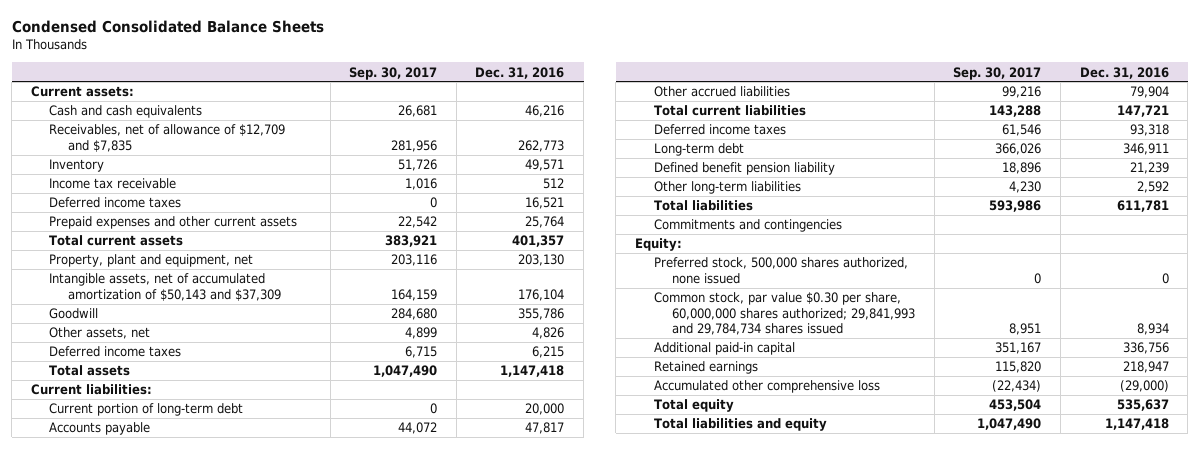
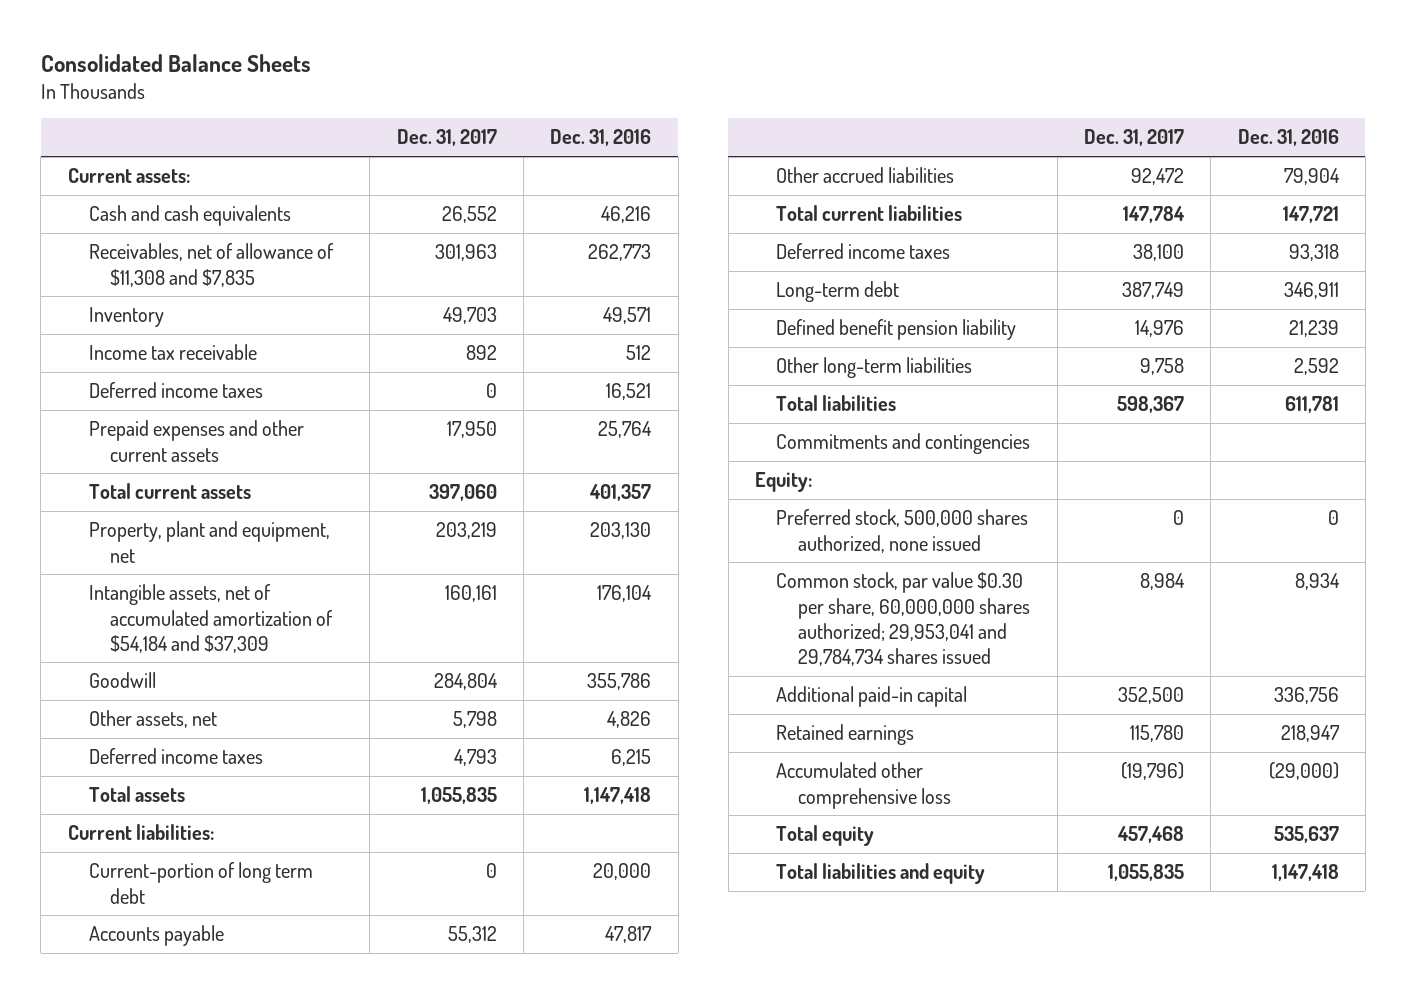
[11,19,324,33] Condensed Consolidated Balance Sheets -> [40,53,311,72] Consolidated Balance Sheets
[349,66,438,80] Sep. 30, 2017 -> none
none -> [396,129,497,147] Dec. 31, 2017
[49,124,286,152] Receivables, net of allowance of $12,709 and $7,835 -> [89,243,335,287] Receivables, net of allowance of $11,308 and $7,835
[49,273,281,301] Intangible assets, net of accumulated amortization of $50,143 and $37,309 -> [89,584,334,653] Intangible assets, net of accumulated amortization of $54,184 and $37,309
[49,403,244,417] Current portion of long-term debt -> [89,862,314,904] Current-portion of long term debt
[653,292,916,336] Common stock, par value $0.30 per share, 60,000,000 shares authorized; 29,841,993 and 29,784,734 shares issued -> [776,572,1030,667] Common stock, par value $0.30 per share, 60,000,000 shares authorized; 29,953,041 and 29,784,734 shares issued

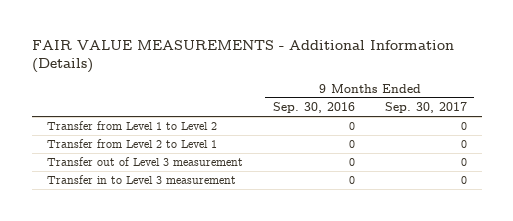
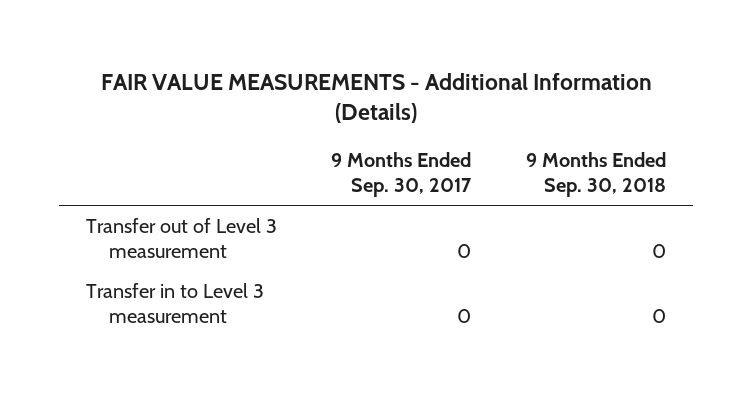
[272,102,355,114] Sep. 30, 2016 -> none
none -> [525,152,666,198] 9 Months Ended Sep. 30, 2018
[46,121,217,131] Transfer from Level 1 to Level 2 -> none
[46,139,217,149] Transfer from Level 2 to Level 1 -> none

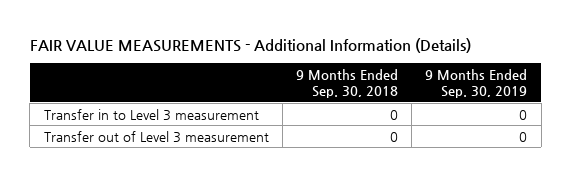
[331,152,473,198] 9 Months Ended Sep. 30, 2017 -> none
none -> [425,68,528,99] 9 Months Ended Sep. 30, 2019
[86,217,278,259] Transfer out of Level 3 measurement -> [43,130,269,143] Transfer out of Level 3 measurement

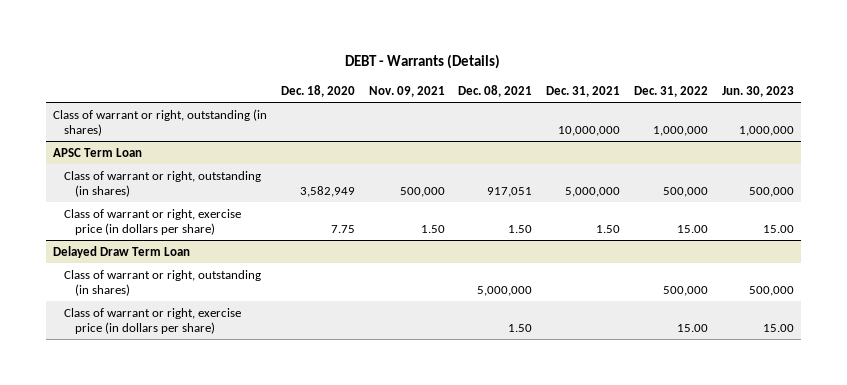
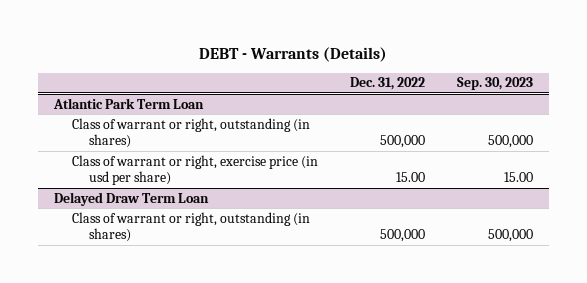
[280,85,355,98] Dec. 18, 2020 -> none
[368,86,445,98] Nov. 09, 2021 -> none
[458,85,533,98] Dec. 08, 2021 -> none
[546,86,621,98] Dec. 31, 2021 -> none
[722,86,795,98] Jun. 30, 2023 -> none
none -> [456,77,533,91] Sep. 30, 2023
[52,108,267,137] Class of warrant or right, outstanding (in shares) -> none
[52,147,142,157] APSC Term Loan -> [53,97,205,109] Atlantic Park Term Loan
[64,208,242,236] Class of warrant or right, exercise price (in dollars per share) -> [71,154,318,186] Class of warrant or right, exercise price (in usd per share)
[64,307,242,335] Class of warrant or right, exercise price (in dollars per share) -> none

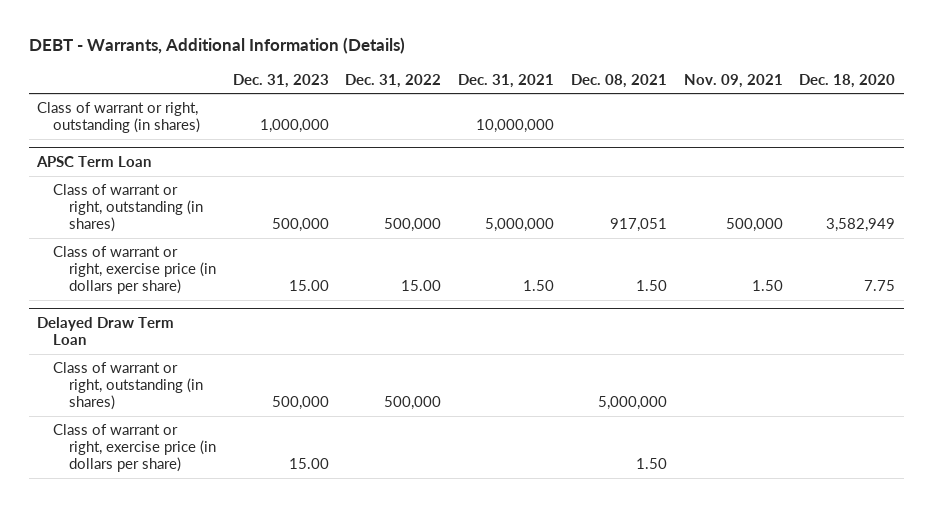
[199,47,388,63] DEBT - Warrants (Details) -> [29,37,406,55] DEBT - Warrants, Additional Information (Details)
[456,77,533,91] Sep. 30, 2023 -> none
none -> [232,73,329,88] Dec. 31, 2023
none -> [458,73,555,88] Dec. 31, 2021
none -> [570,73,667,88] Dec. 08, 2021
none -> [683,73,783,88] Nov. 09, 2021
none -> [799,73,896,88] Dec. 18, 2020
none -> [37,102,201,134] Class of warrant or right, outstanding (in shares)
[53,97,205,109] Atlantic Park Term Loan -> [36,155,152,167] APSC Term Loan
[71,154,318,186] Class of warrant or right, exercise price (in usd per share) -> [53,246,217,295] Class of warrant or right, exercise price (in dollars per share)
none -> [53,424,217,473] Class of warrant or right, exercise price (in dollars per share)

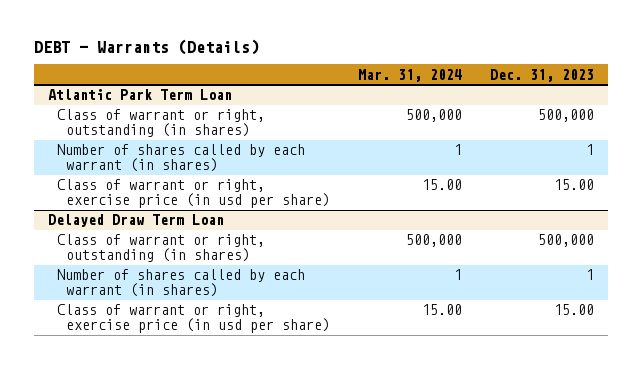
[29,37,406,55] DEBT - Warrants, Additional Information (Details) -> [34,38,260,55] DEBT - Warrants (Details)
[345,73,442,88] Dec. 31, 2022 -> none
[458,73,555,88] Dec. 31, 2021 -> none
[570,73,667,88] Dec. 08, 2021 -> none
[683,73,783,88] Nov. 09, 2021 -> none
[799,73,896,88] Dec. 18, 2020 -> none
none -> [358,68,463,82] Mar. 31, 2024
[37,102,201,134] Class of warrant or right, outstanding (in shares) -> none
[36,155,152,167] APSC Term Loan -> [48,89,233,101] Atlantic Park Term Loan
none -> [57,144,306,173] Number of shares called by each warrant (in shares)
[53,246,217,295] Class of warrant or right, exercise price (in dollars per share) -> [57,179,331,209] Class of warrant or right, exercise price (in usd per share)
none -> [57,269,306,298] Number of shares called by each warrant (in shares)
[53,424,217,473] Class of warrant or right, exercise price (in dollars per share) -> [57,304,331,334] Class of warrant or right, exercise price (in usd per share)

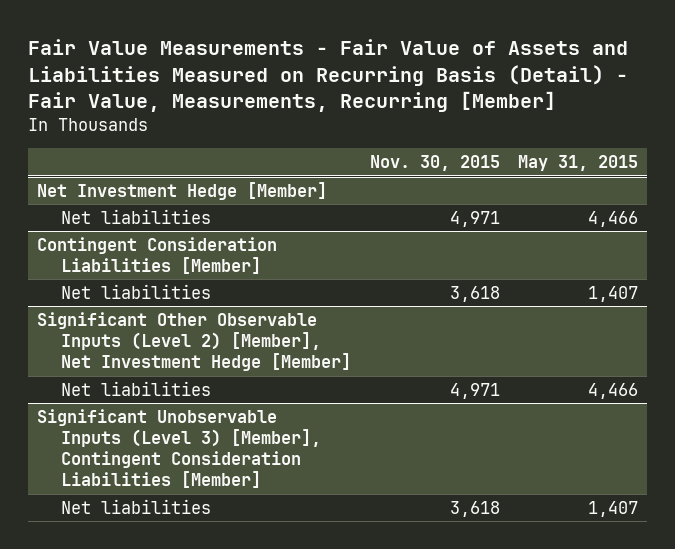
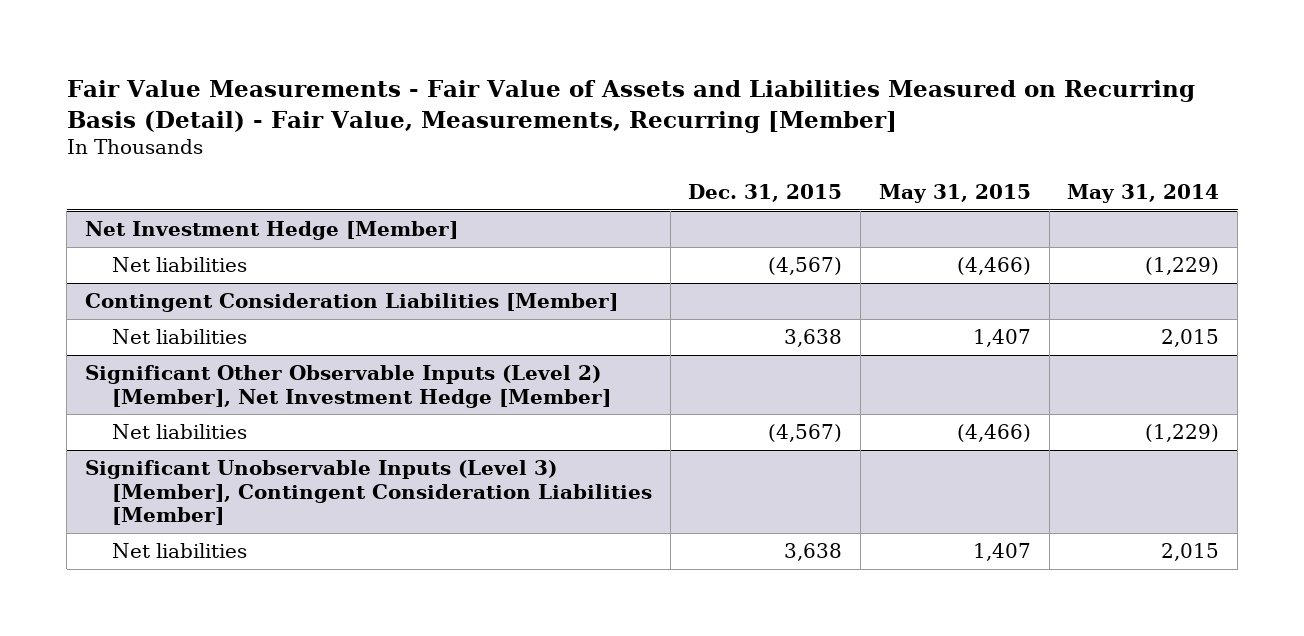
[369,155,500,172] Nov. 30, 2015 -> none
none -> [688,183,843,202] Dec. 31, 2015
none -> [1067,183,1220,203] May 31, 2014
[587,210,638,227] 4,466 -> [956,257,1031,276] (4,466)
[587,382,638,399] 4,466 -> [956,424,1031,443] (4,466)

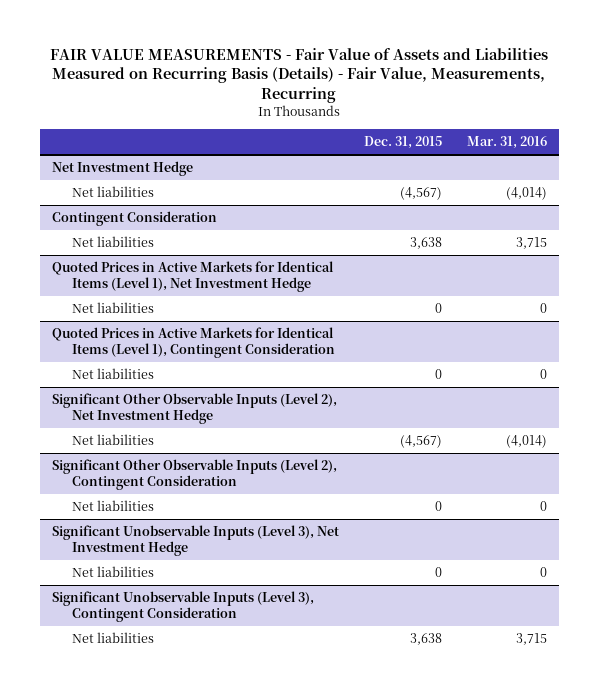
[66,80,1195,133] Fair Value Measurements - Fair Value of Assets and Liabilities Measured on Recurring Basis (Detail) - Fair Value, Measurements, Recurring [Member] -> [50,47,549,104] FAIR VALUE MEASUREMENTS - Fair Value of Assets and Liabilities Measured on Recurring Basis (Details) - Fair Value, Measurements, Recurring
[878,183,1031,203] May 31, 2015 -> none
[1067,183,1220,203] May 31, 2014 -> none
none -> [466,136,547,150] Mar. 31, 2016
[84,221,458,241] Net Investment Hedge [Member] -> [52,161,194,177] Net Investment Hedge
[84,293,618,313] Contingent Consideration Liabilities [Member] -> [52,211,218,227] Contingent Consideration
none -> [52,261,335,293] Quoted Prices in Active Markets for Identical Items (Level 1), Net Investment Hedge
none -> [71,302,154,314] Net liabilities
none -> [52,327,335,359] Quoted Prices in Active Markets for Identical Items (Level 1), Contingent Consideration
none -> [71,368,154,380] Net liabilities
[84,365,611,408] Significant Other Observable Inputs (Level 2) [Member], Net Investment Hedge [Member] -> [52,393,338,425] Significant Other Observable Inputs (Level 2), Net Investment Hedge
none -> [52,459,338,491] Significant Other Observable Inputs (Level 2), Contingent Consideration
none -> [71,500,154,512] Net liabilities
none -> [52,525,340,557] Significant Unobservable Inputs (Level 3), Net Investment Hedge
none -> [71,566,154,578] Net liabilities
[84,460,652,525] Significant Unobservable Inputs (Level 3) [Member], Contingent Consideration Liabilities [Member] -> [52,591,315,623] Significant Unobservable Inputs (Level 3), Contingent Consideration

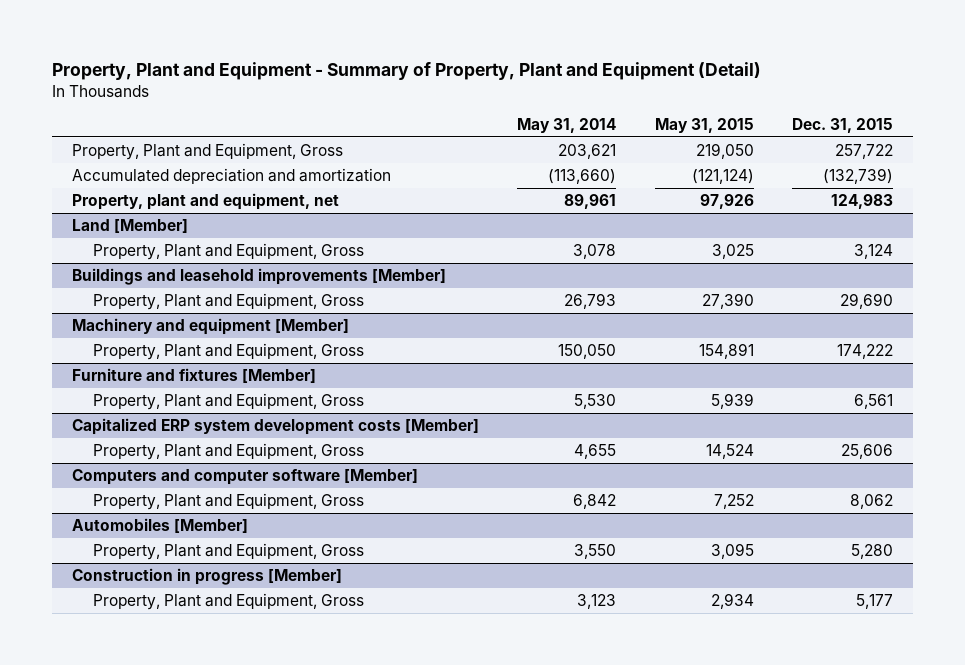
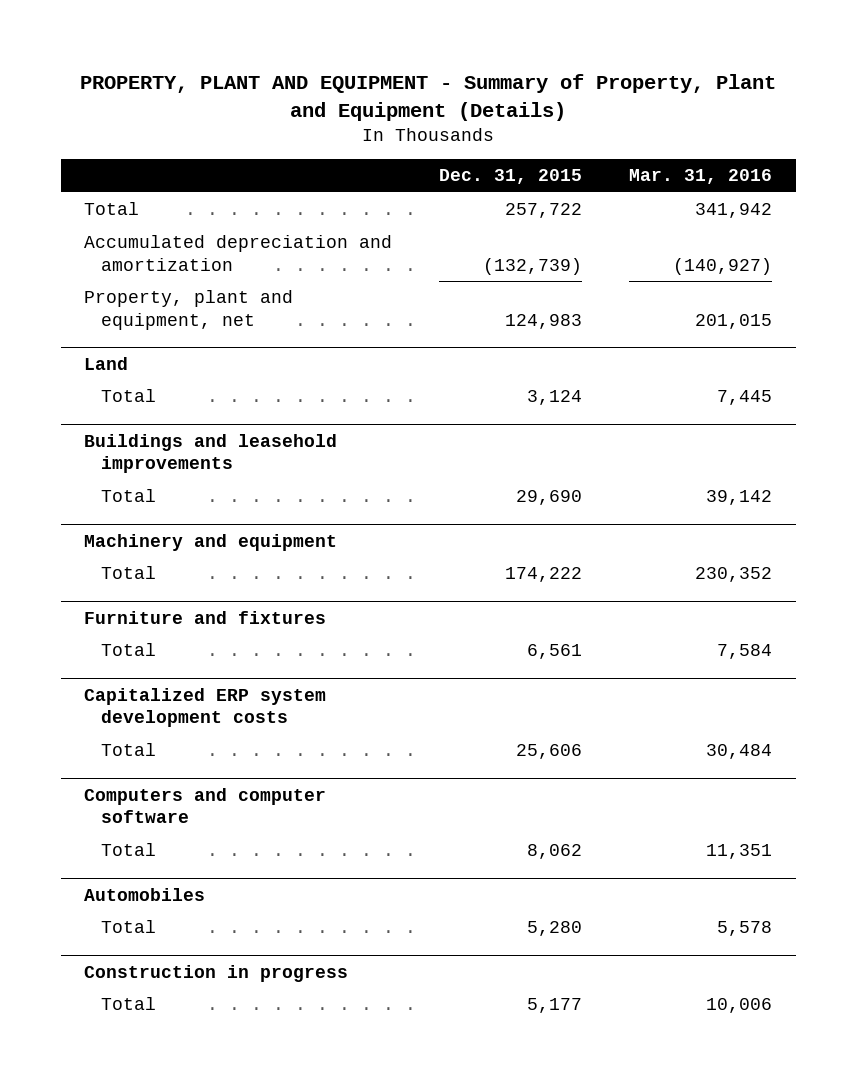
[52,62,762,81] Property, Plant and Equipment - Summary of Property, Plant and Equipment (Detail) -> [80,73,777,121] PROPERTY, PLANT AND EQUIPMENT - Summary of Property, Plant and Equipment (Details)
[517,118,617,134] May 31, 2014 -> none
[654,118,754,134] May 31, 2015 -> none
none -> [629,169,773,185] Mar. 31, 2016
[71,142,343,160] Property, Plant and Equipment, Gross -> [84,202,140,216] Total
[71,218,188,233] Land [Member] -> [84,356,129,370] Land
[93,242,365,260] Property, Plant and Equipment, Gross -> [101,389,157,403] Total
[71,267,446,285] Buildings and leasehold improvements [Member] -> [84,433,338,474] Buildings and leasehold improvements
[93,292,365,310] Property, Plant and Equipment, Gross -> [101,489,157,503] Total
[71,317,349,335] Machinery and equipment [Member] -> [84,533,338,551] Machinery and equipment
[93,342,365,360] Property, Plant and Equipment, Gross -> [101,566,157,580] Total
[71,367,316,383] Furniture and fixtures [Member] -> [84,610,327,624] Furniture and fixtures
[93,392,365,410] Property, Plant and Equipment, Gross -> [101,643,157,657] Total
[71,417,479,435] Capitalized ERP system development costs [Member] -> [84,687,327,728] Capitalized ERP system development costs
[93,442,365,460] Property, Plant and Equipment, Gross -> [101,743,157,757] Total
[71,468,418,485] Computers and computer software [Member] -> [84,787,327,824] Computers and computer software
[93,492,365,510] Property, Plant and Equipment, Gross -> [101,843,157,857] Total
[71,517,248,533] Automobiles [Member] -> [84,887,206,901] Automobiles
[93,542,365,560] Property, Plant and Equipment, Gross -> [101,920,157,934] Total
[71,567,342,585] Construction in progress [Member] -> [84,964,349,982] Construction in progress
[93,592,365,610] Property, Plant and Equipment, Gross -> [101,997,157,1011] Total

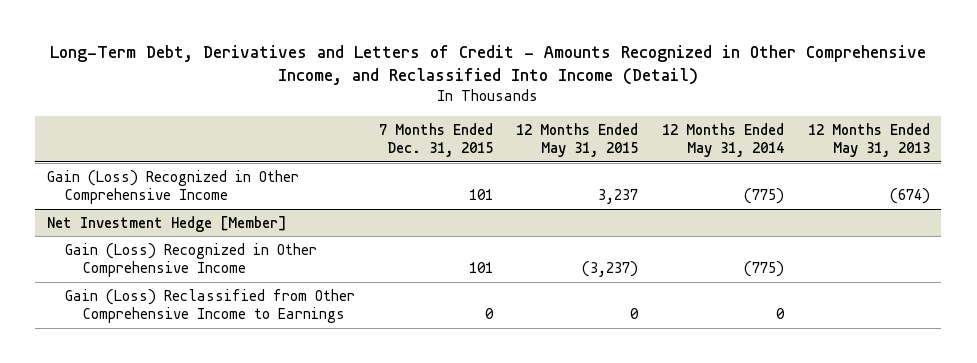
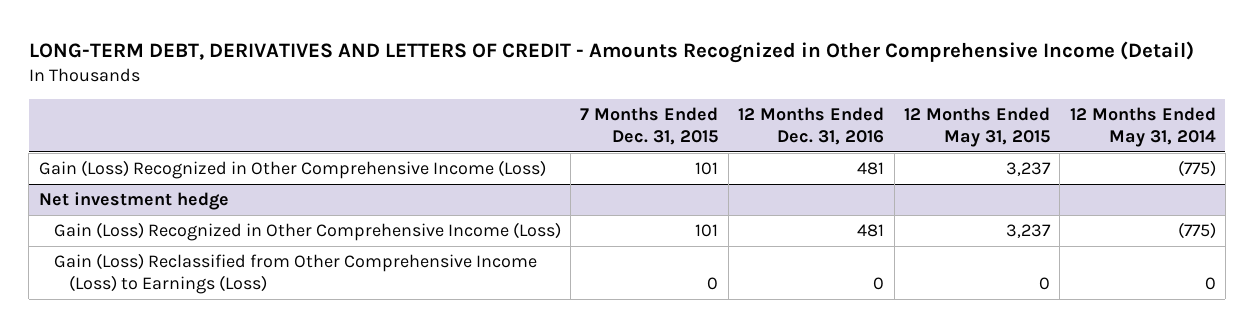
[50,45,927,86] Long-Term Debt, Derivatives and Letters of Credit - Amounts Recognized in Other Comprehensive Income, and Reclassified Into Income (Detail) -> [28,40,1194,63] LONG-TERM DEBT, DERIVATIVES AND LETTERS OF CREDIT - Amounts Recognized in Other Comprehensive Income (Detail)
[807,122,930,158] 12 Months Ended May 31, 2013 -> none
none -> [738,107,885,145] 12 Months Ended Dec. 31, 2016
[46,169,299,205] Gain (Loss) Recognized in Other Comprehensive Income -> [38,160,546,180] Gain (Loss) Recognized in Other Comprehensive Income (Loss)
[46,215,287,232] Net Investment Hedge [Member] -> [38,192,229,211] Net investment hedge
[64,242,317,278] Gain (Loss) Recognized in Other Comprehensive Income -> [53,222,561,242] Gain (Loss) Recognized in Other Comprehensive Income (Loss)
[582,261,639,278] (3,237) -> [1005,224,1051,239] 3,237
[64,288,355,324] Gain (Loss) Reclassified from Other Comprehensive Income to Earnings -> [53,253,537,294] Gain (Loss) Reclassified from Other Comprehensive Income (Loss) to Earnings (Loss)

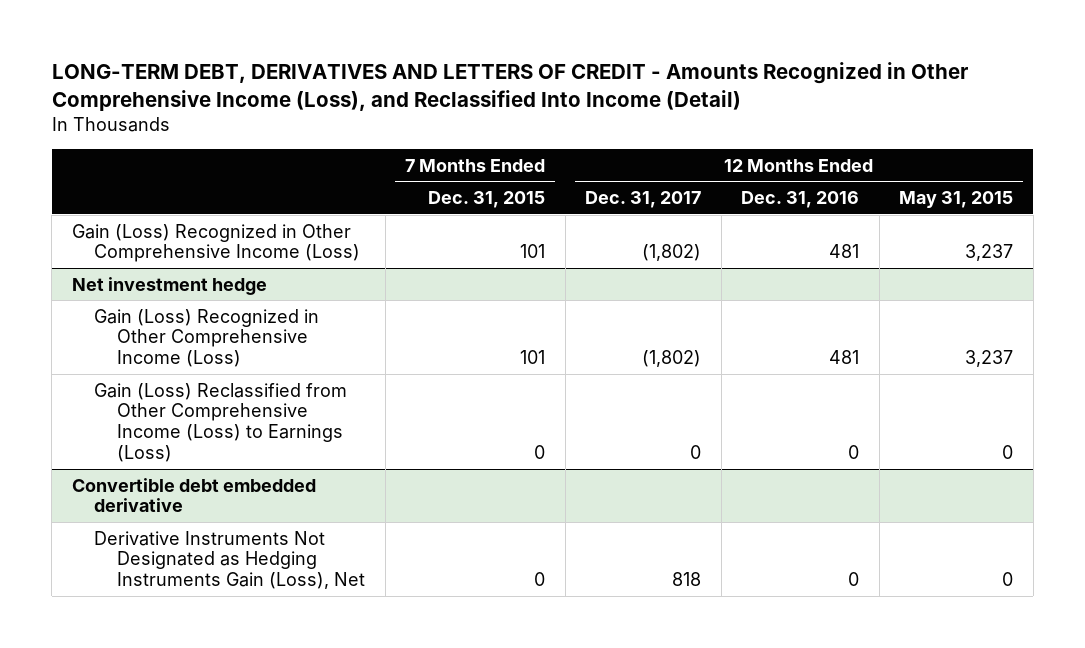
[28,40,1194,63] LONG-TERM DEBT, DERIVATIVES AND LETTERS OF CREDIT - Amounts Recognized in Other Comprehensive Income (Detail) -> [51,62,968,112] LONG-TERM DEBT, DERIVATIVES AND LETTERS OF CREDIT - Amounts Recognized in Other Comprehensive Income (Loss), and Reclassified Into Income (Detail)
[1069,107,1216,147] 12 Months Ended May 31, 2014 -> none
none -> [585,191,702,209] Dec. 31, 2017
none -> [71,477,316,513] Convertible debt embedded derivative
none -> [94,530,366,590] Derivative Instruments Not Designated as Hedging Instruments Gain (Loss), Net

